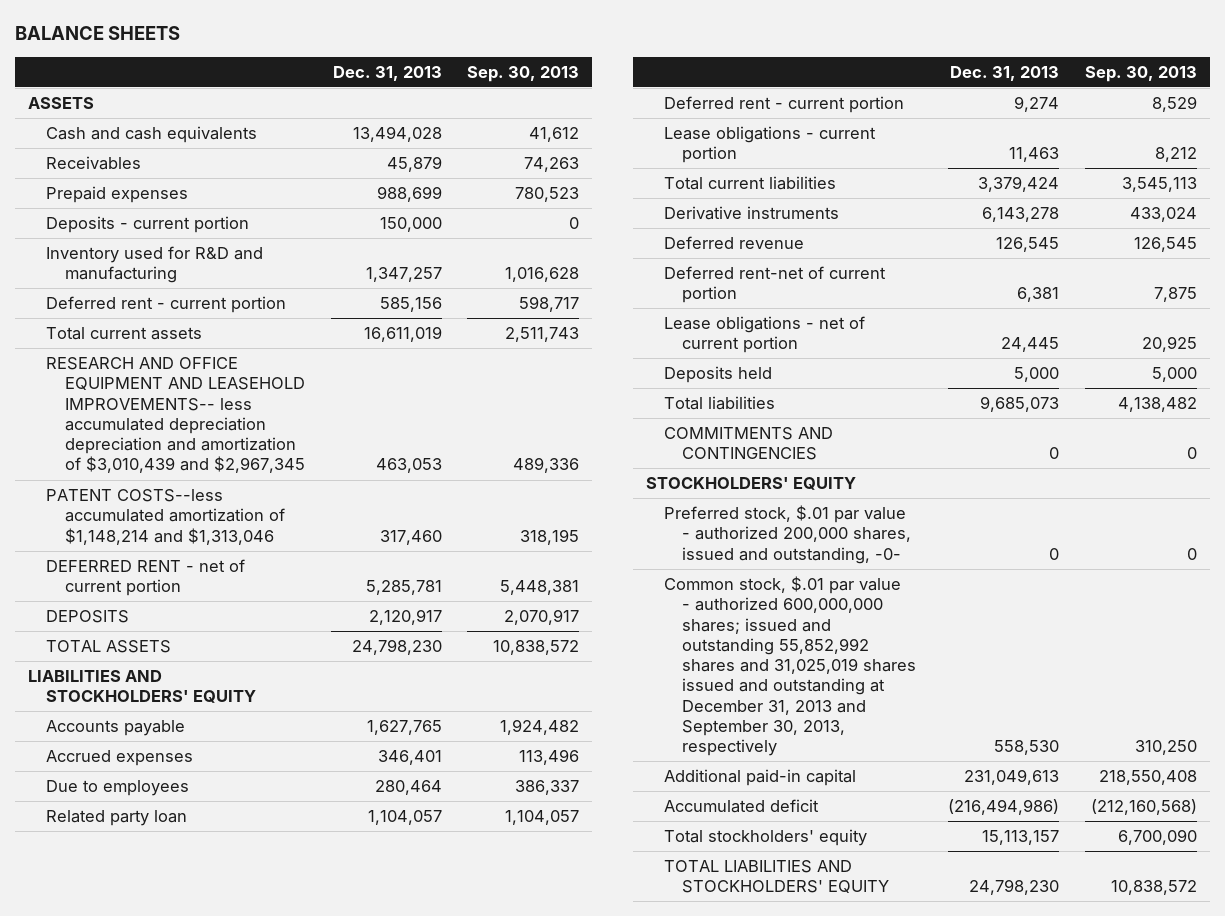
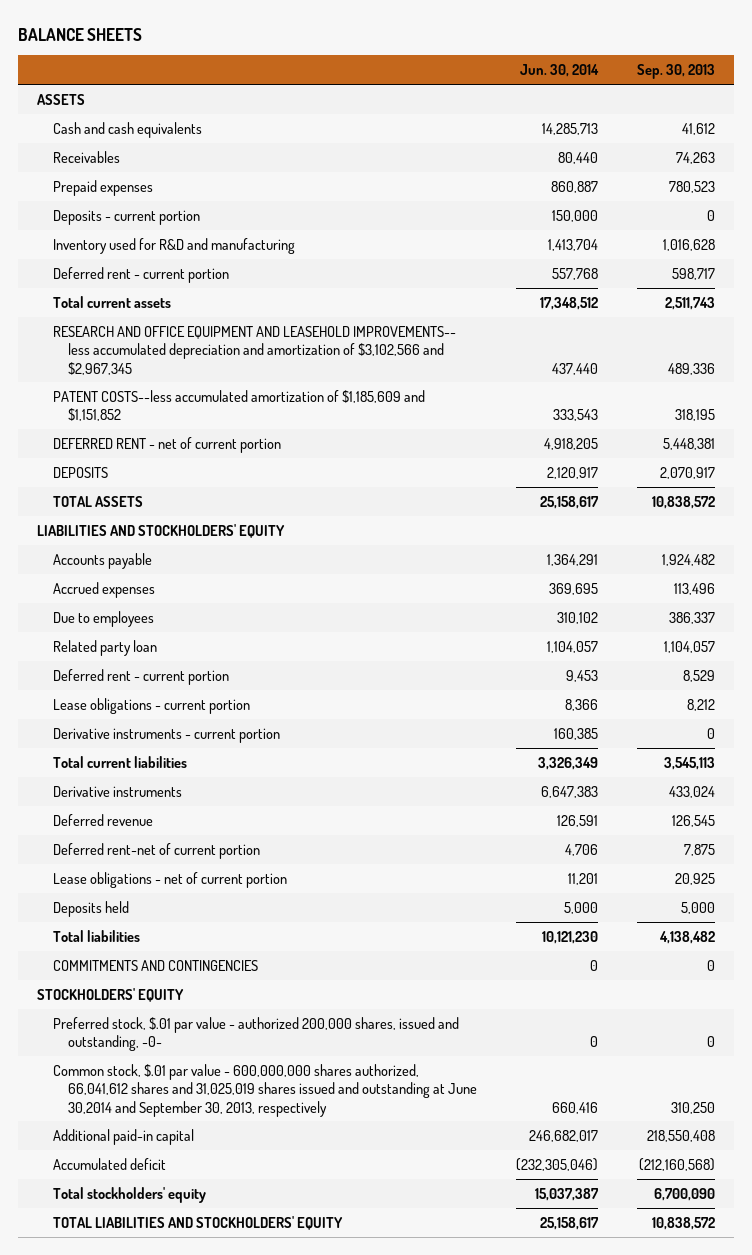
[332,65,442,81] Dec. 31, 2013 -> none
none -> [519,64,599,78] Jun. 30, 2014
[46,356,305,474] RESEARCH AND OFFICE EQUIPMENT AND LEASEHOLD IMPROVEMENTS-- less accumulated depreciation depreciation and amortization of $3,010,439 and $2,967,345 -> [52,325,456,375] RESEARCH AND OFFICE EQUIPMENT AND LEASEHOLD IMPROVEMENTS-- less accumulated depreciation and amortization of $3,102,566 and $2,967,345
[46,488,285,545] PATENT COSTS--less accumulated amortization of $1,148,214 and $1,313,046 -> [52,389,425,422] PATENT COSTS--less accumulated amortization of $1,185,609 and $1,151,852
none -> [52,727,280,743] Derivative instruments - current portion
[663,575,917,757] Common stock, $.01 par value - authorized 600,000,000 shares; issued and outstanding 55,852,992 shares and 31,025,019 shares issued and outstanding at December 31, 2013 and September 30, 2013, respectively -> [52,1063,477,1117] Common stock, $.01 par value - 600,000,000 shares authorized, 66,041,612 shares and 31,025,019 shares issued and outstanding at June 30,2014 and September 30, 2013, respectively

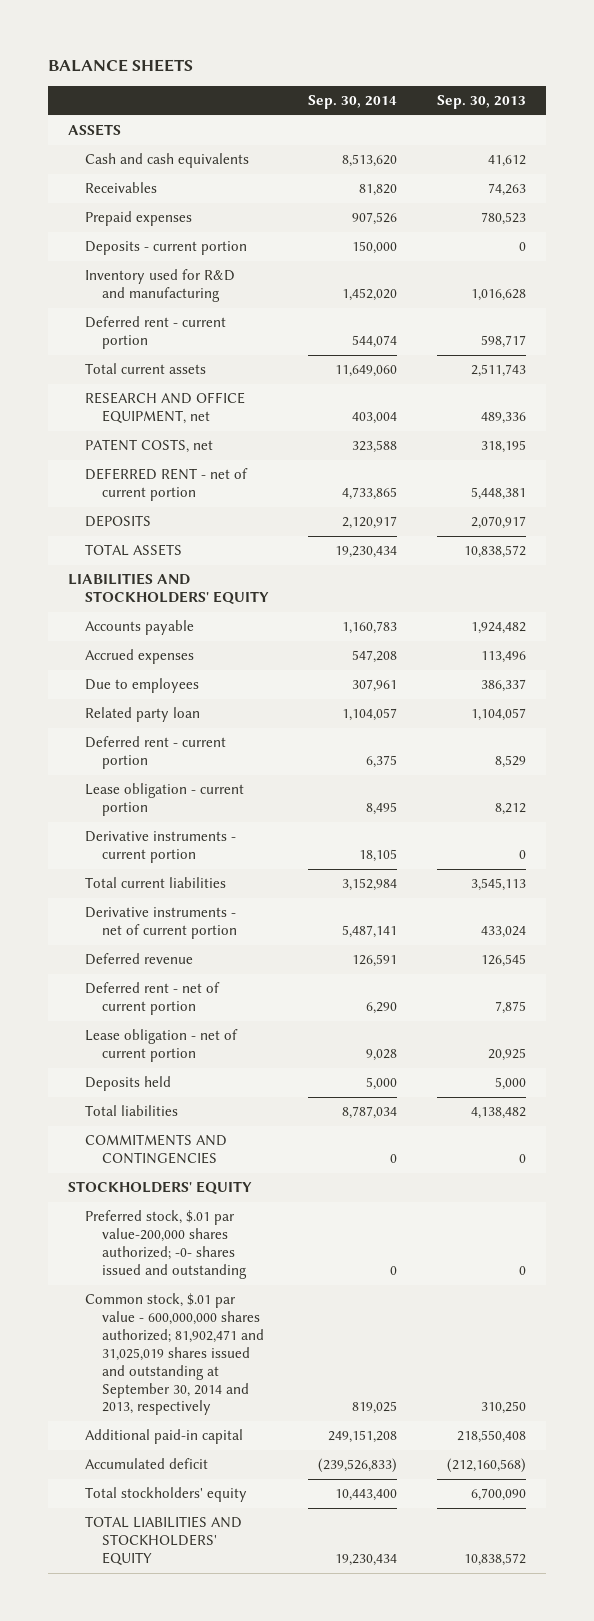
[519,64,599,78] Jun. 30, 2014 -> none
none -> [308,95,398,110] Sep. 30, 2014
[52,325,456,375] RESEARCH AND OFFICE EQUIPMENT AND LEASEHOLD IMPROVEMENTS-- less accumulated depreciation and amortization of $3,102,566 and $2,967,345 -> [84,392,245,425] RESEARCH AND OFFICE EQUIPMENT, net
[52,389,425,422] PATENT COSTS--less accumulated amortization of $1,185,609 and $1,151,852 -> [84,439,213,454] PATENT COSTS, net
[52,697,250,714] Lease obligations - current portion -> [84,783,244,817] Lease obligation - current portion
[52,785,182,797] Derivative instruments -> [84,907,238,940] Derivative instruments - net of current portion
[52,842,260,859] Deferred rent-net of current portion -> [84,982,220,1016] Deferred rent - net of current portion
[52,871,287,888] Lease obligations - net of current portion -> [84,1029,238,1063] Lease obligation - net of current portion
[52,1016,459,1052] Preferred stock, $.01 par value - authorized 200,000 shares, issued and outstanding, -0- -> [84,1210,248,1279] Preferred stock, $.01 par value-200,000 shares authorized; -0- shares issued and outstanding
[52,1063,477,1117] Common stock, $.01 par value - 600,000,000 shares authorized, 66,041,612 shares and 31,025,019 shares issued and outstanding at June 30,2014 and September 30, 2013, respectively -> [84,1293,265,1416] Common stock, $.01 par value - 600,000,000 shares authorized; 81,902,471 and 31,025,019 shares issued and outstanding at September 30, 2014 and 2013, respectively

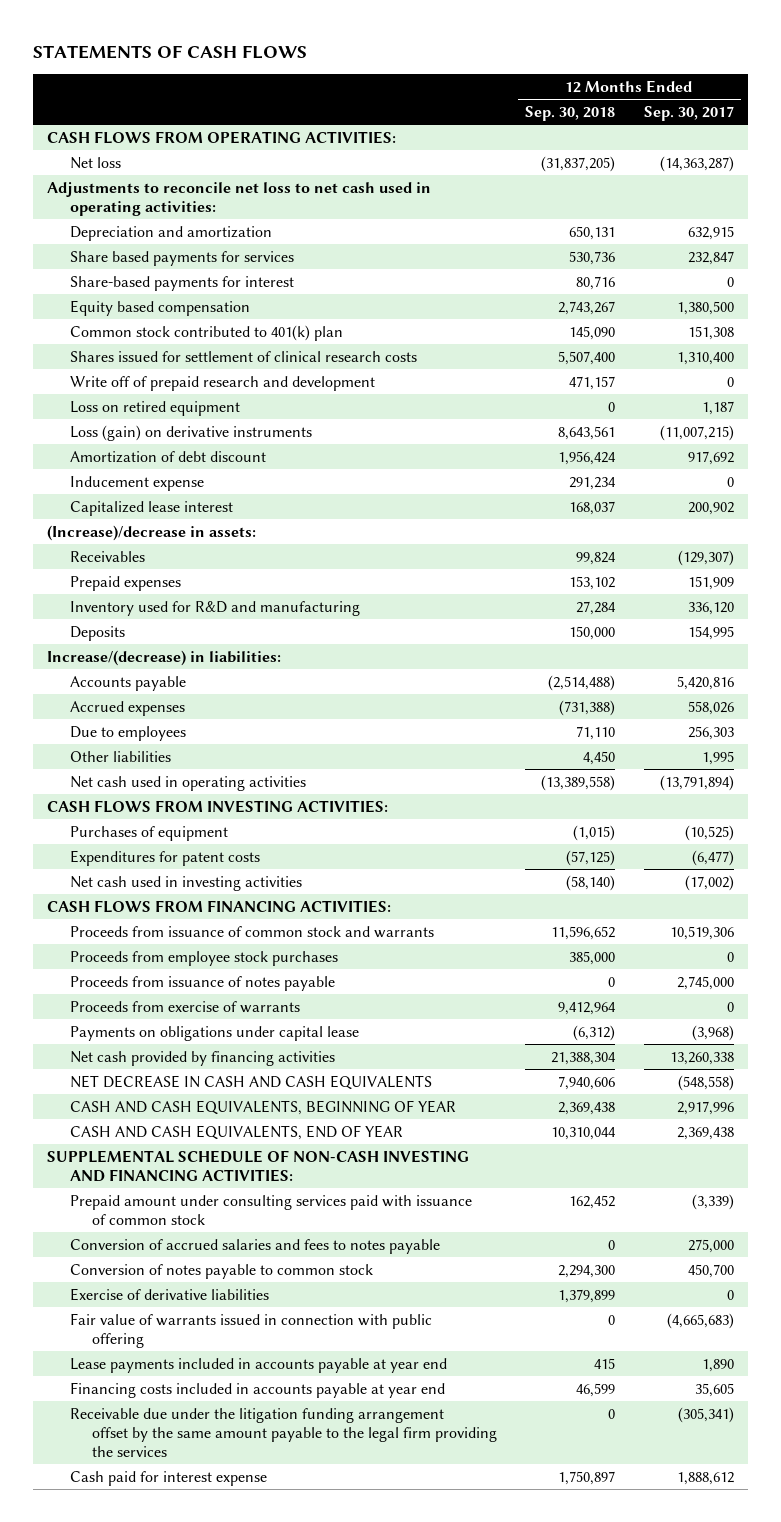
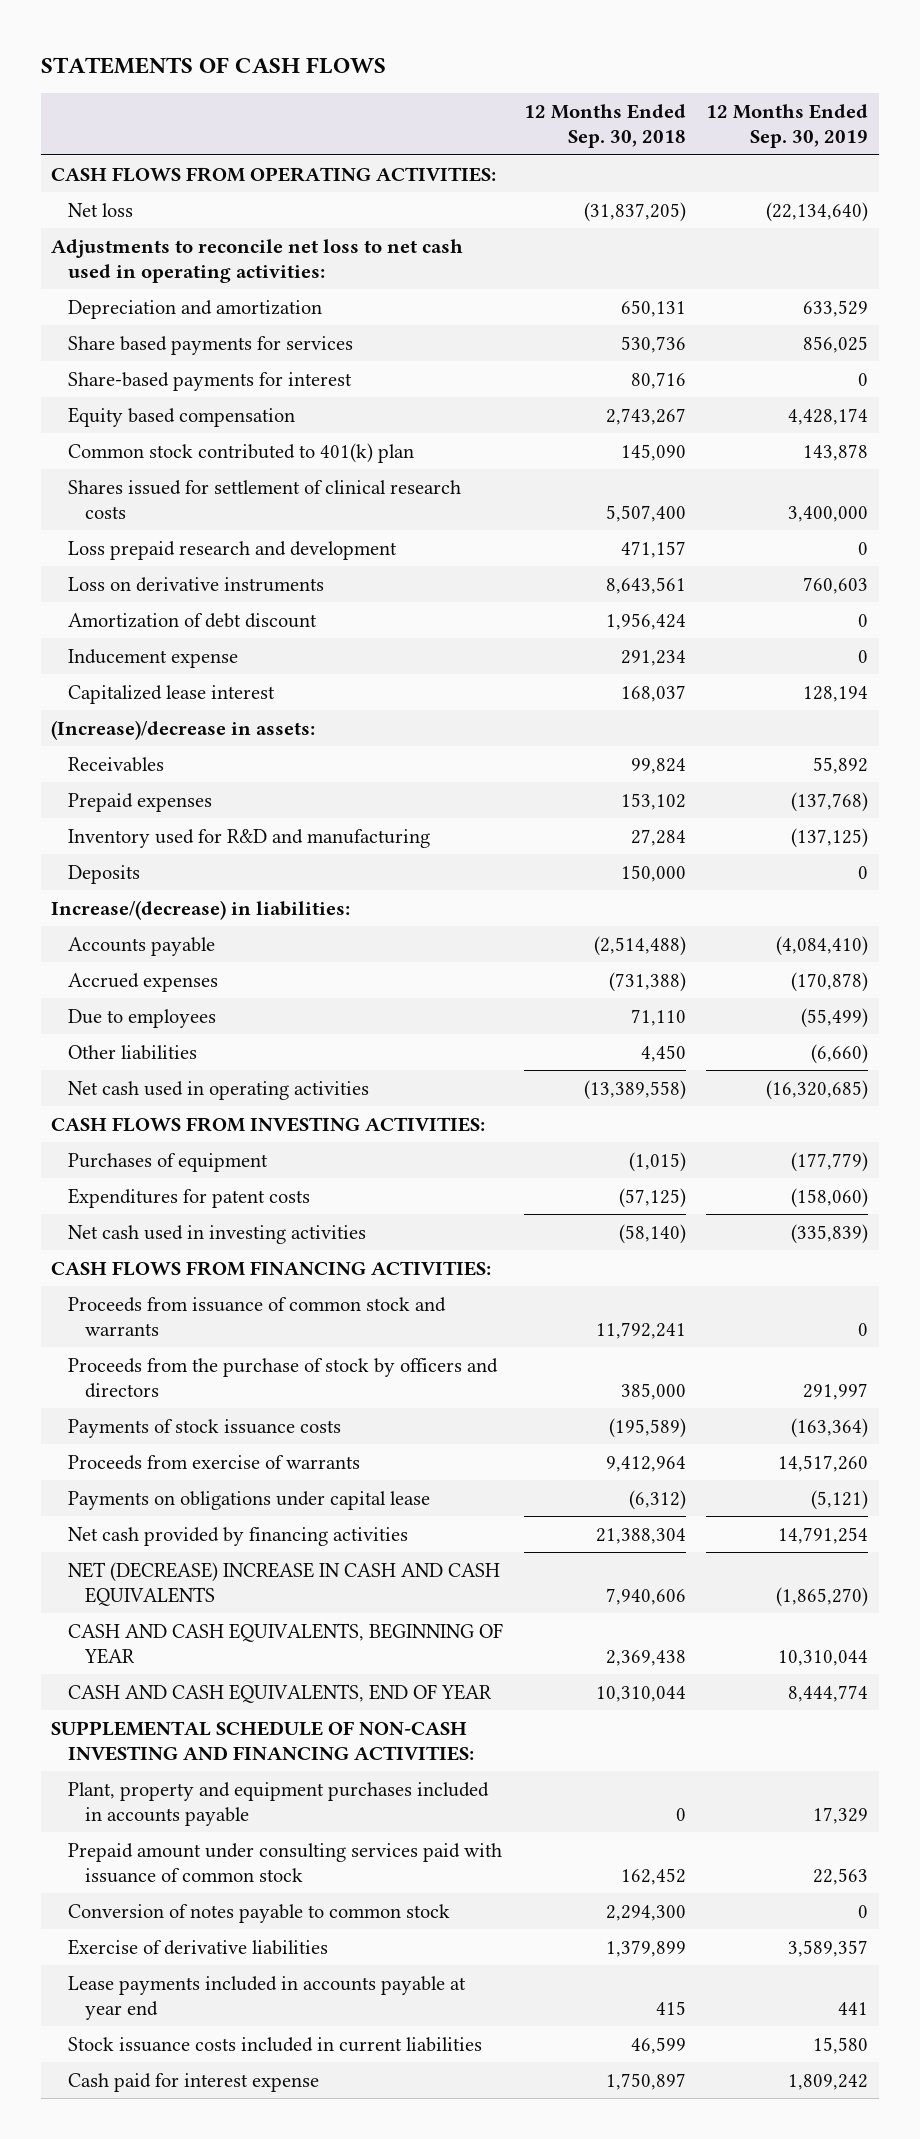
[643,105,734,121] Sep. 30, 2017 -> none
none -> [706,103,869,149] 12 Months Ended Sep. 30, 2019
[69,400,240,416] Loss on retired equipment -> none
[69,375,375,391] Write off of prepaid research and development -> [68,540,398,560] Loss prepaid research and development
[69,424,312,441] Loss (gain) on derivative instruments -> [68,576,325,592] Loss on derivative instruments
[69,975,335,991] Proceeds from issuance of notes payable -> none
[551,925,616,940] 11,596,652 -> [595,1322,686,1340] 11,792,241
[69,950,338,966] Proceeds from employee stock purchases -> [68,1357,499,1399] Proceeds from the purchase of stock by officers and directors
none -> [68,1418,342,1438] Payments of stock issuance costs
[69,1074,432,1090] NET DECREASE IN CASH AND CASH EQUIVALENTS -> [68,1561,501,1607] NET (DECREASE) INCREASE IN CASH AND CASH EQUIVALENTS
none -> [68,1781,490,1827] Plant, property and equipment purchases included in accounts payable
[69,1238,440,1254] Conversion of accrued salaries and fees to notes payable -> none
[69,1312,432,1348] Fair value of warrants issued in connection with public offering -> none
[69,1407,497,1457] Receivable due under the litigation funding arrangement offset by the same amount payable to the legal firm providing the services -> none
[69,1381,445,1398] Financing costs included in accounts payable at year end -> [68,2036,483,2052] Stock issuance costs included in current liabilities

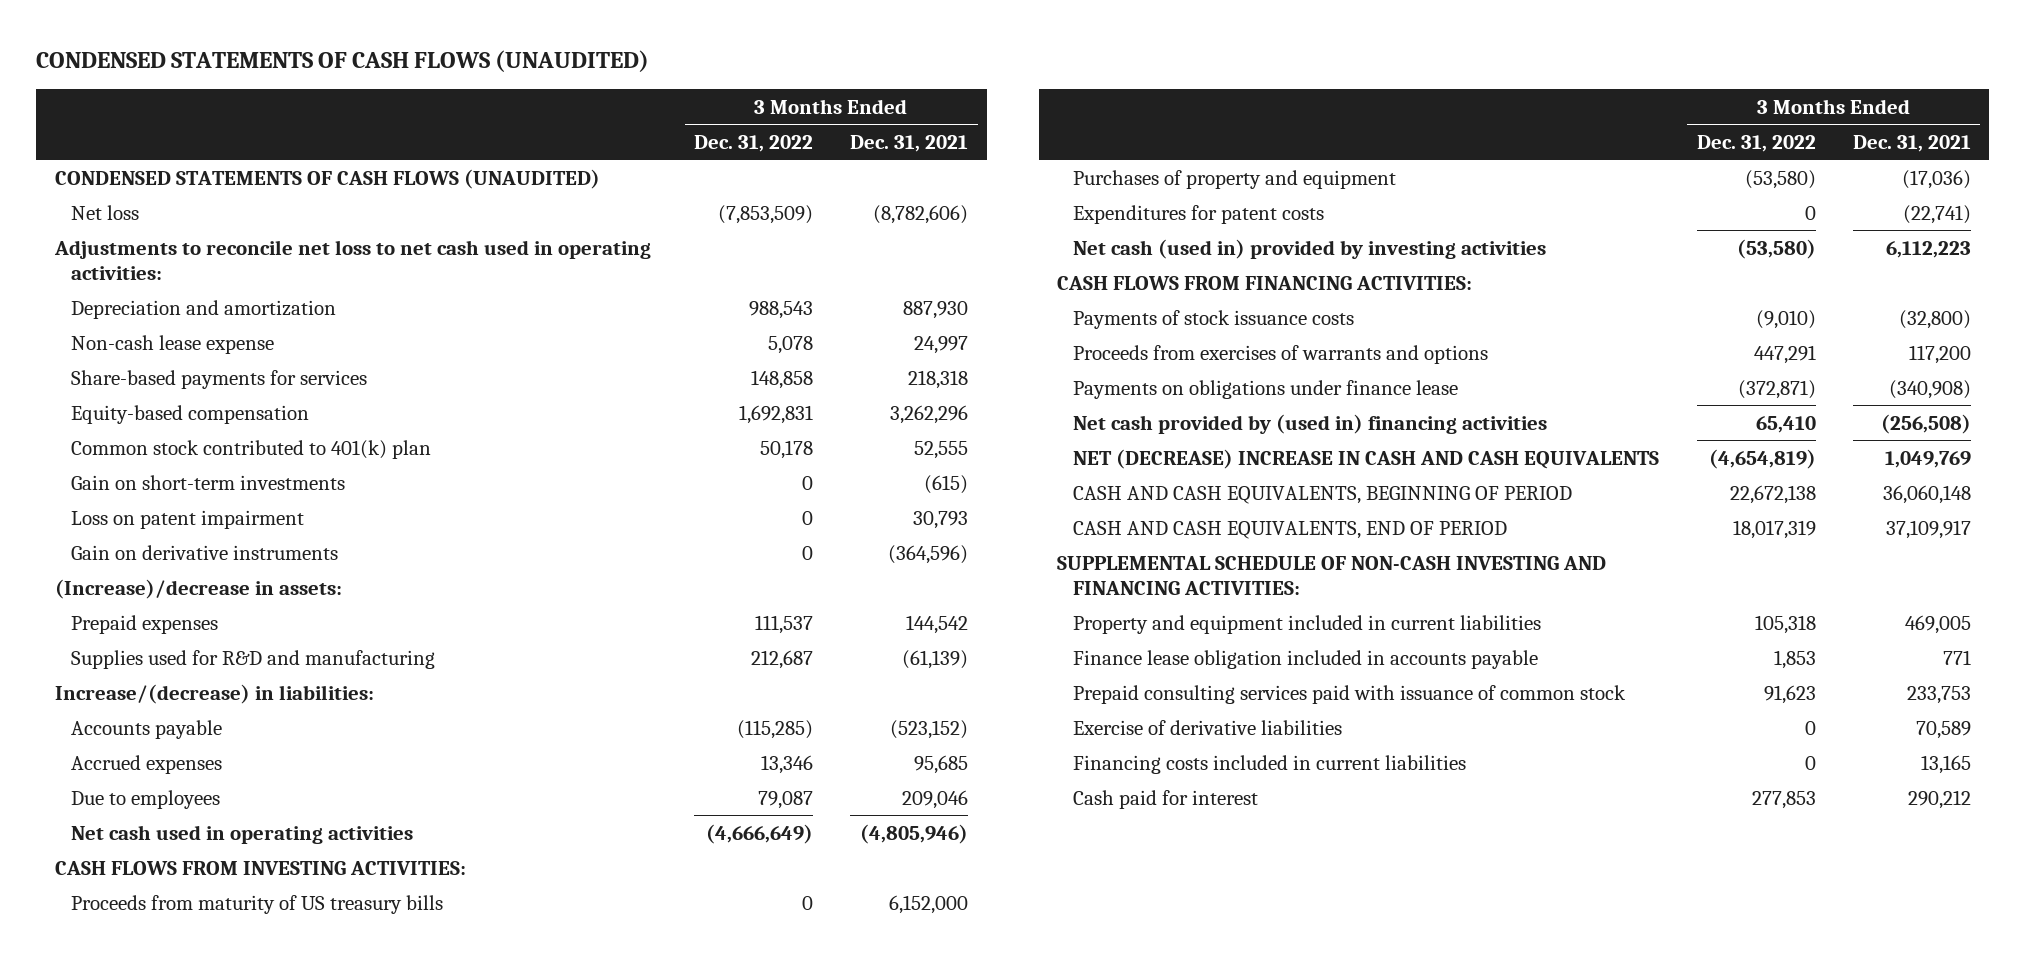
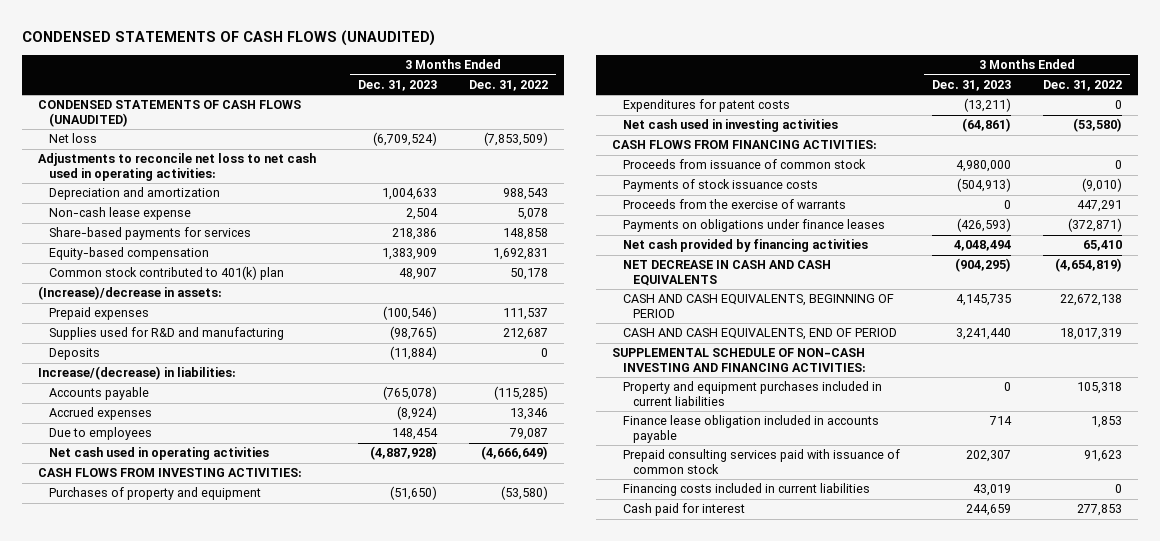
[850,134,969,152] Dec. 31, 2021 -> none
none -> [358,79,438,91] Dec. 31, 2023
[71,474,346,490] Gain on short-term investments -> none
[71,509,305,529] Loss on patent impairment -> none
[71,544,339,560] Gain on derivative instruments -> none
none -> [49,348,101,361] Deposits
[71,894,444,914] Proceeds from maturity of US treasury bills -> none
[1073,238,1547,259] Net cash (used in) provided by investing activities -> [622,119,838,133] Net cash used in investing activities
none -> [622,159,866,170] Proceeds from issuance of common stock
[1073,344,1489,364] Proceeds from exercises of warrants and options -> [622,199,846,210] Proceeds from the exercise of warrants
[1073,379,1459,399] Payments on obligations under finance lease -> [622,219,885,233] Payments on obligations under finance leases
[1073,413,1548,434] Net cash provided by (used in) financing activities -> [622,239,868,253] Net cash provided by financing activities
[1073,448,1660,469] NET (DECREASE) INCREASE IN CASH AND CASH EQUIVALENTS -> [622,260,831,287] NET DECREASE IN CASH AND CASH EQUIVALENTS
[1073,614,1542,634] Property and equipment included in current liabilities -> [622,381,882,407] Property and equipment purchases included in current liabilities
[1073,719,1343,735] Exercise of derivative liabilities -> none

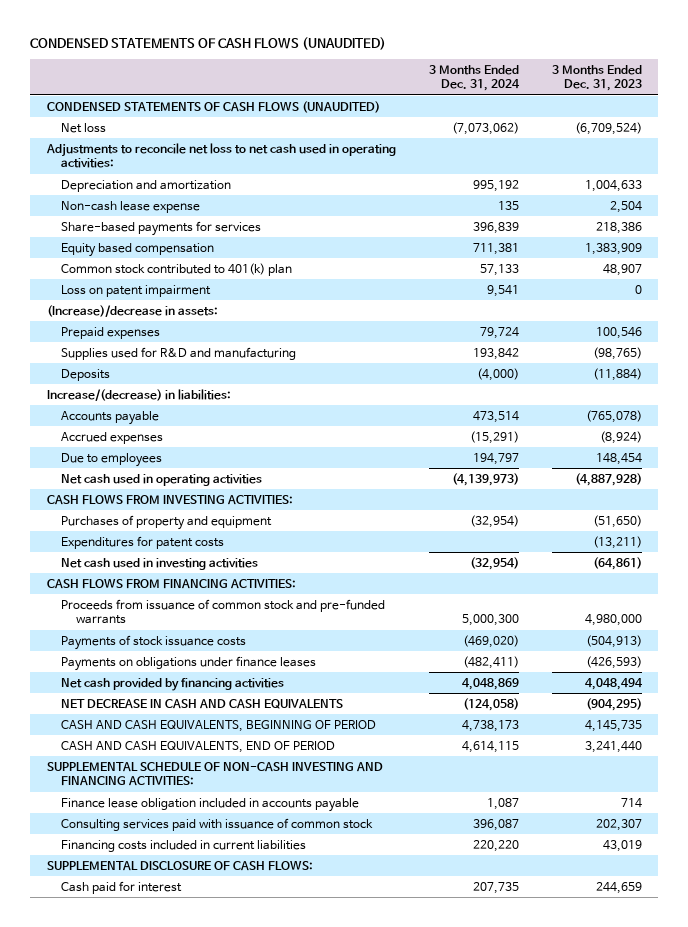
[469,79,549,91] Dec. 31, 2022 -> none
none -> [428,64,520,92] 3 Months Ended Dec. 31, 2024
[49,247,210,261] Equity-based compensation -> [61,242,215,257] Equity based compensation
none -> [61,284,212,297] Loss on patent impairment
[383,306,438,321] (100,546) -> [595,326,642,339] 100,546
[622,159,866,170] Proceeds from issuance of common stock -> [61,598,386,625] Proceeds from issuance of common stock and pre-funded warrants
[622,199,846,210] Proceeds from the exercise of warrants -> none
[622,381,882,407] Property and equipment purchases included in current liabilities -> none
[622,449,900,475] Prepaid consulting services paid with issuance of common stock -> [61,817,374,831] Consulting services paid with issuance of common stock
none -> [46,860,313,871] SUPPLEMENTAL DISCLOSURE OF CASH FLOWS:

